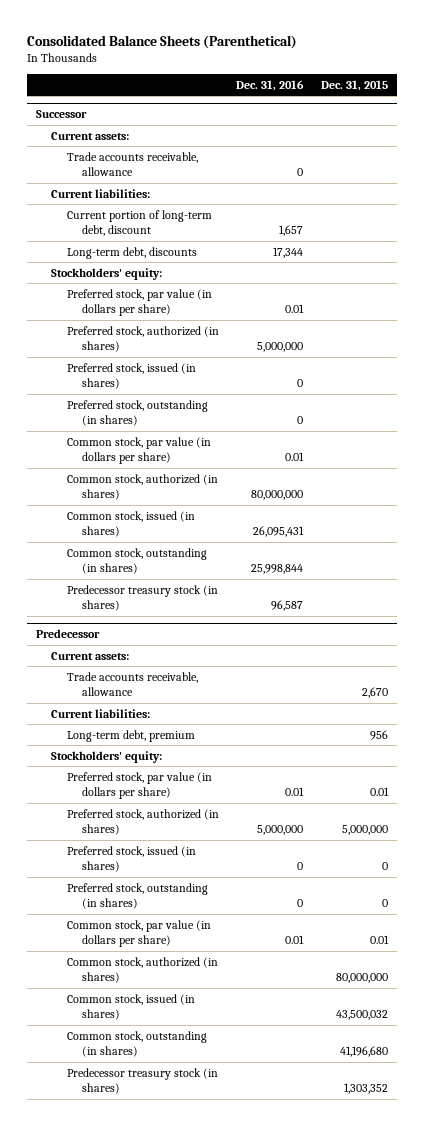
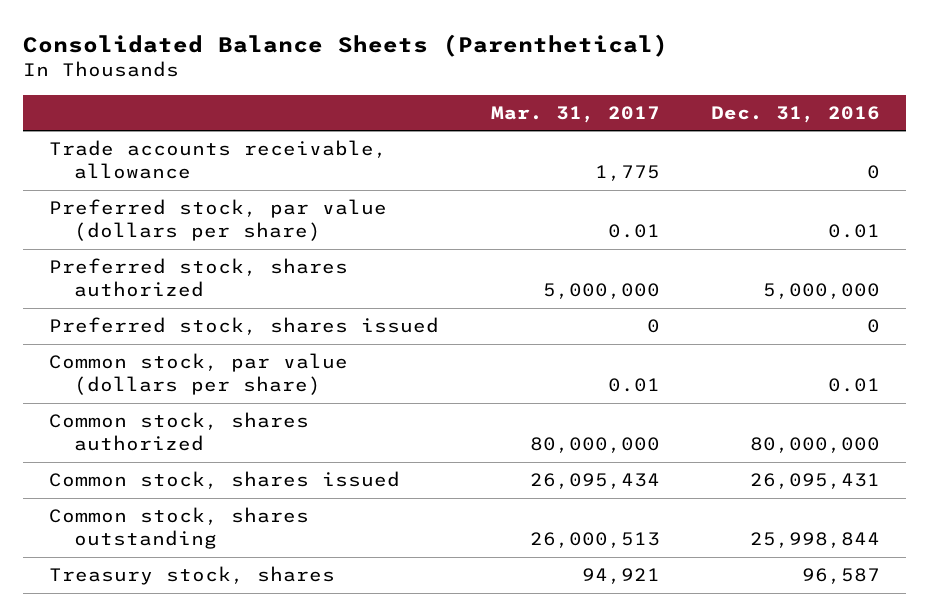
[321,79,389,91] Dec. 31, 2015 -> none
none -> [490,105,660,123] Mar. 31, 2017
[36,110,88,119] Successor -> none
[51,131,130,140] Current assets: -> none
[51,188,151,198] Current liabilities: -> none
[66,209,212,237] Current portion of long-term debt, discount -> none
[66,246,197,259] Long-term debt, discounts -> none
[51,267,163,280] Stockholders' equity: -> none
[66,399,208,427] Preferred stock, outstanding (in shares) -> none
[36,629,101,639] Predecessor -> none
[51,651,130,660] Current assets: -> none
[66,671,198,697] Trade accounts receivable, allowance -> none
[51,708,151,718] Current liabilities: -> none
[66,729,195,742] Long-term debt, premium -> none
[51,750,163,763] Stockholders' equity: -> none
[66,771,212,800] Preferred stock, par value (in dollars per share) -> none
[66,808,219,836] Preferred stock, authorized (in shares) -> none
[66,845,196,873] Preferred stock, issued (in shares) -> none
[66,882,208,910] Preferred stock, outstanding (in shares) -> none
[66,919,211,948] Common stock, par value (in dollars per share) -> none
[66,956,218,984] Common stock, authorized (in shares) -> none
[66,993,195,1021] Common stock, issued (in shares) -> none
[66,1030,207,1058] Common stock, outstanding (in shares) -> none
[66,1067,218,1095] Predecessor treasury stock (in shares) -> none
[66,288,212,317] Preferred stock, par value (in dollars per share) -> [49,199,388,242] Preferred stock, par value (dollars per share)
[66,325,219,353] Preferred stock, authorized (in shares) -> [49,258,349,298] Preferred stock, shares authorized
[66,362,196,390] Preferred stock, issued (in shares) -> [49,317,440,336] Preferred stock, shares issued
[66,436,211,465] Common stock, par value (in dollars per share) -> [49,353,349,396] Common stock, par value (dollars per share)
[66,473,218,501] Common stock, authorized (in shares) -> [49,412,310,452] Common stock, shares authorized
[66,510,195,538] Common stock, issued (in shares) -> [49,471,401,490] Common stock, shares issued
[66,547,207,575] Common stock, outstanding (in shares) -> [49,507,310,550] Common stock, shares outstanding
[66,584,218,612] Predecessor treasury stock (in shares) -> [49,566,336,586] Treasury stock, shares

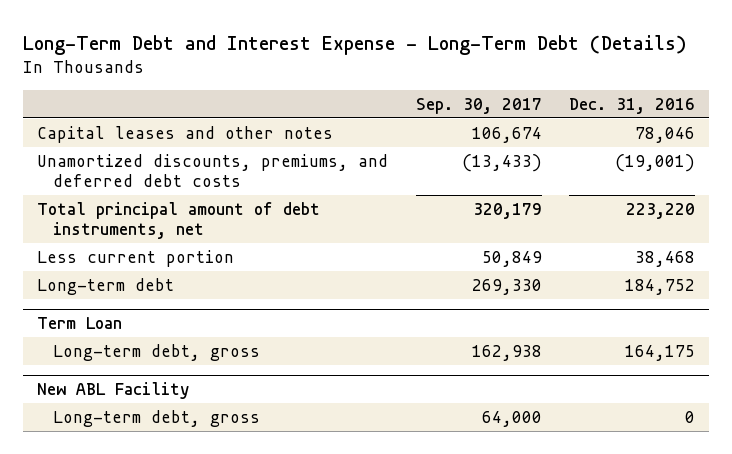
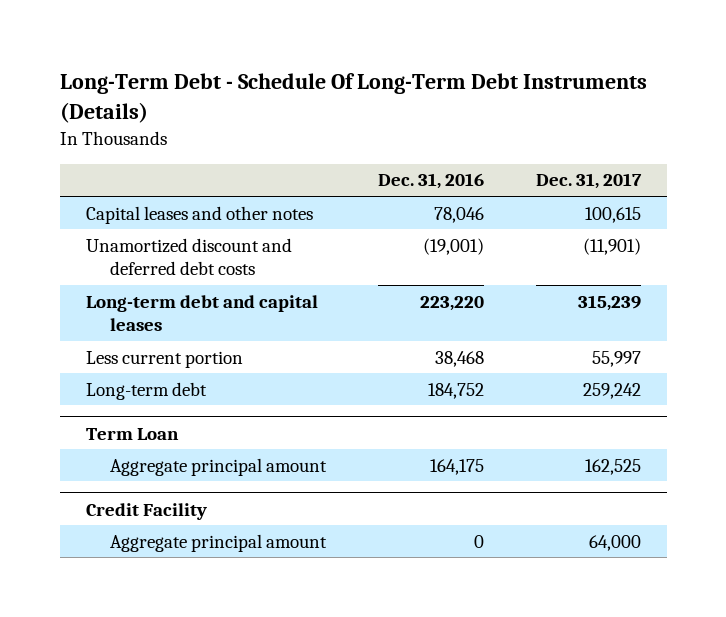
[23,34,688,55] Long-Term Debt and Interest Expense - Long-Term Debt (Details) -> [59,73,647,123] Long-Term Debt - Schedule Of Long-Term Debt Instruments (Details)
[415,97,542,114] Sep. 30, 2017 -> none
none -> [535,173,642,190] Dec. 31, 2017
[37,153,389,188] Unamortized discounts, premiums, and deferred debt costs -> [85,237,292,276] Unamortized discount and deferred debt costs
[37,201,321,240] Total principal amount of debt instruments, net -> [85,294,318,332] Long-term debt and capital leases
[52,343,260,361] Long-term debt, gross -> [109,457,327,476] Aggregate principal amount
[37,382,191,400] New ABL Facility -> [85,502,207,520] Credit Facility
[52,409,260,427] Long-term debt, gross -> [109,533,327,552] Aggregate principal amount

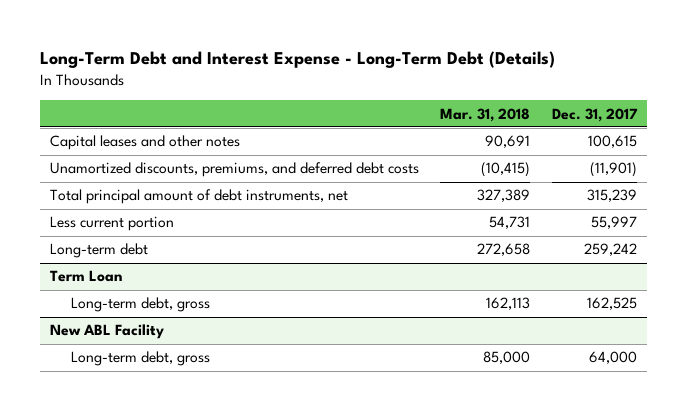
[59,73,647,123] Long-Term Debt - Schedule Of Long-Term Debt Instruments (Details) -> [39,50,555,68] Long-Term Debt and Interest Expense - Long-Term Debt (Details)
[377,173,484,190] Dec. 31, 2016 -> none
none -> [440,107,531,122] Mar. 31, 2018
[85,237,292,276] Unamortized discount and deferred debt costs -> [50,162,420,178] Unamortized discounts, premiums, and deferred debt costs
[85,294,318,332] Long-term debt and capital leases -> [50,189,349,205] Total principal amount of debt instruments, net
[109,457,327,476] Aggregate principal amount -> [71,297,211,313] Long-term debt, gross
[85,502,207,520] Credit Facility -> [50,324,165,340] New ABL Facility
[109,533,327,552] Aggregate principal amount -> [71,351,211,367] Long-term debt, gross

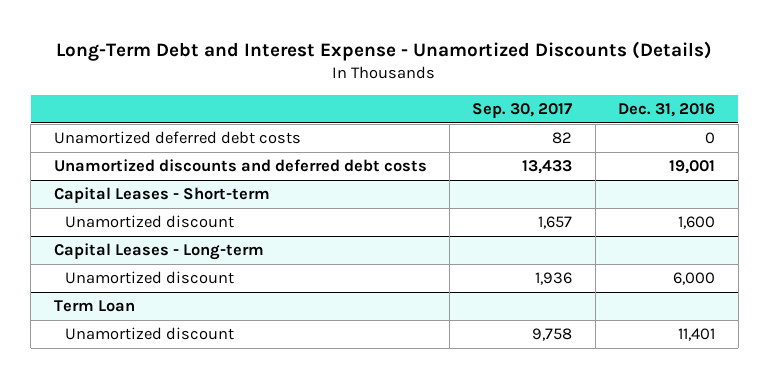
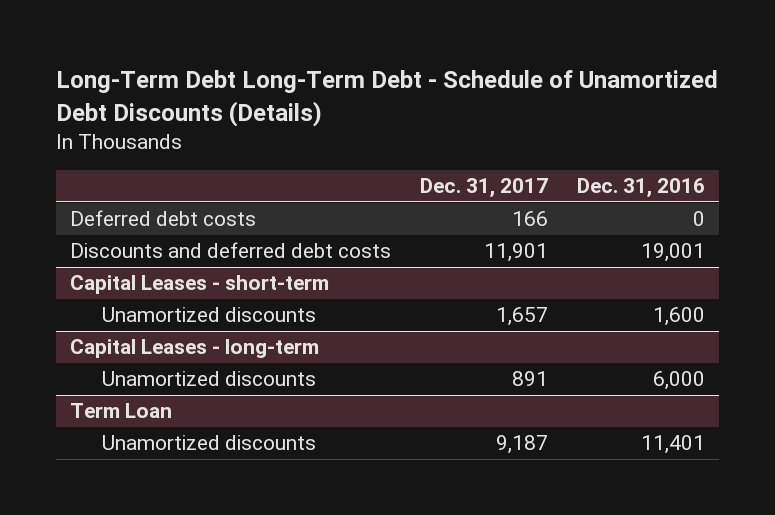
[56,41,713,62] Long-Term Debt and Interest Expense - Unamortized Discounts (Details) -> [55,70,718,127] Long-Term Debt Long-Term Debt - Schedule of Unamortized Debt Discounts (Details)
[472,102,573,118] Sep. 30, 2017 -> none
none -> [419,178,548,199] Dec. 31, 2017
[53,131,301,145] Unamortized deferred debt costs -> [70,210,257,227] Deferred debt costs
[53,159,427,173] Unamortized discounts and deferred debt costs -> [70,242,392,259] Discounts and deferred debt costs
[53,187,270,204] Capital Leases - Short-term -> [70,275,330,295] Capital Leases - short-term
[65,215,235,229] Unamortized discount -> [101,307,316,323] Unamortized discounts
[53,243,264,261] Capital Leases - Long-term -> [70,339,320,359] Capital Leases - long-term
[65,271,235,285] Unamortized discount -> [101,371,316,387] Unamortized discounts
[65,327,235,341] Unamortized discount -> [101,435,316,451] Unamortized discounts

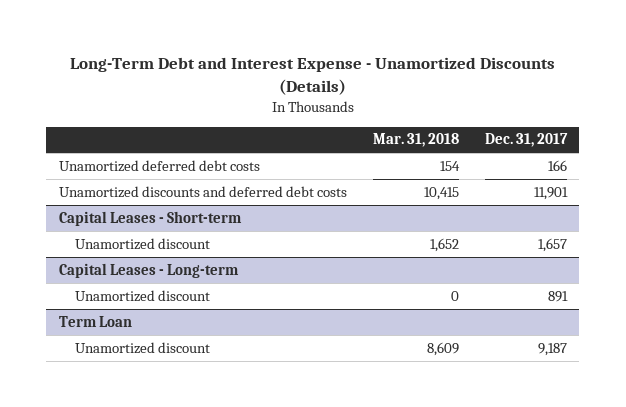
[55,70,718,127] Long-Term Debt Long-Term Debt - Schedule of Unamortized Debt Discounts (Details) -> [69,57,555,96] Long-Term Debt and Interest Expense - Unamortized Discounts (Details)
[576,178,705,199] Dec. 31, 2016 -> none
none -> [372,133,459,148] Mar. 31, 2018
[70,210,257,227] Deferred debt costs -> [59,159,261,172] Unamortized deferred debt costs
[70,242,392,259] Discounts and deferred debt costs -> [59,185,348,198] Unamortized discounts and deferred debt costs
[70,275,330,295] Capital Leases - short-term -> [59,210,243,226] Capital Leases - Short-term
[101,307,316,323] Unamortized discounts -> [74,237,210,250] Unamortized discount
[70,339,320,359] Capital Leases - long-term -> [59,262,240,278] Capital Leases - Long-term
[101,371,316,387] Unamortized discounts -> [74,289,210,302] Unamortized discount
[101,435,316,451] Unamortized discounts -> [74,341,210,354] Unamortized discount

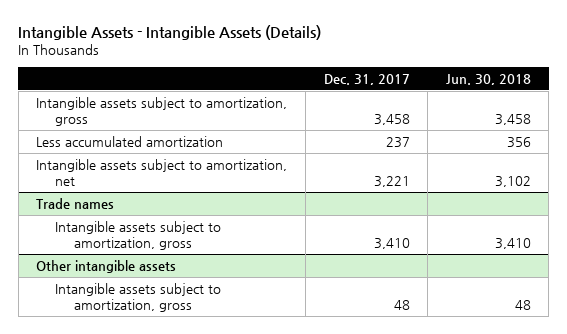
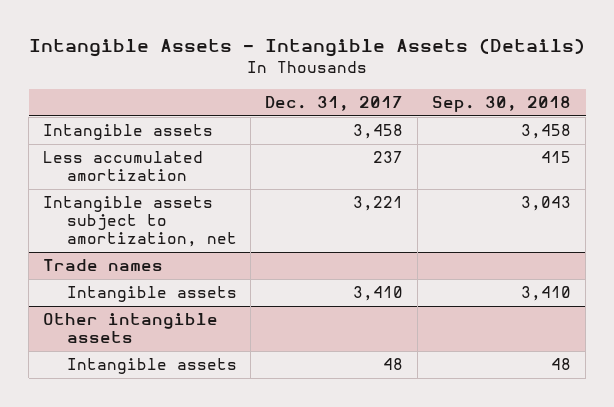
[445,73,531,85] Jun. 30, 2018 -> none
none -> [432,95,572,112] Sep. 30, 2018
[36,96,288,126] Intangible assets subject to amortization, gross -> [43,124,214,141] Intangible assets
[55,220,222,250] Intangible assets subject to amortization, gross -> [66,286,237,303] Intangible assets
[55,282,222,312] Intangible assets subject to amortization, gross -> [66,358,237,375] Intangible assets

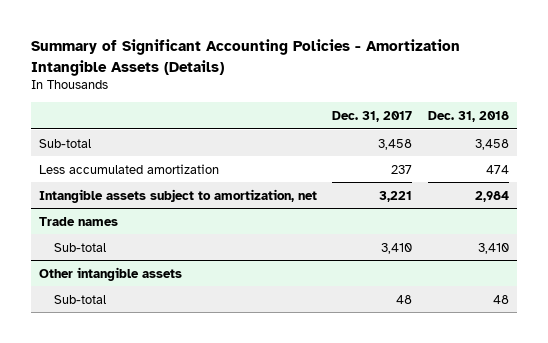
[29,38,586,58] Intangible Assets - Intangible Assets (Details) -> [31,39,461,76] Summary of Significant Accounting Policies - Amortization Intangible Assets (Details)
[432,95,572,112] Sep. 30, 2018 -> none
none -> [428,111,510,123] Dec. 31, 2018
[43,124,214,141] Intangible assets -> [38,138,91,148] Sub-total
[66,286,237,303] Intangible assets -> [54,242,107,252] Sub-total
[66,358,237,375] Intangible assets -> [54,294,107,304] Sub-total

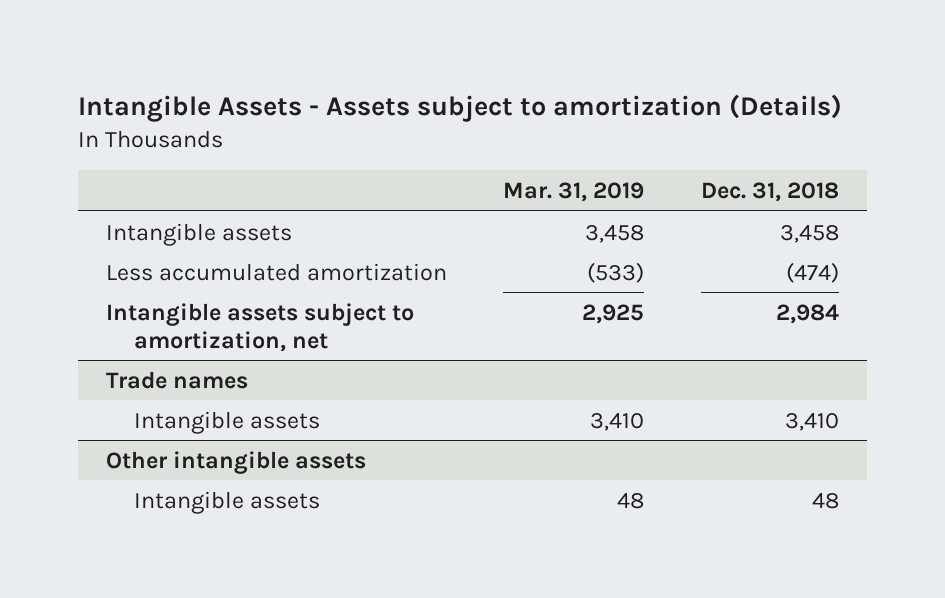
[31,39,461,76] Summary of Significant Accounting Policies - Amortization Intangible Assets (Details) -> [77,93,842,122] Intangible Assets - Assets subject to amortization (Details)
[332,111,413,123] Dec. 31, 2017 -> none
none -> [503,181,645,202] Mar. 31, 2019
[38,138,91,148] Sub-total -> [106,222,293,246] Intangible assets
[486,164,510,174] 474 -> [785,261,839,283] (474)
[54,242,107,252] Sub-total -> [133,410,320,434] Intangible assets
[54,294,107,304] Sub-total -> [133,490,320,514] Intangible assets

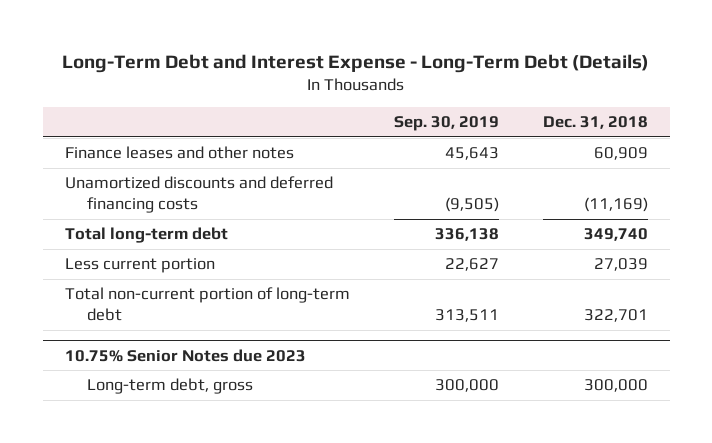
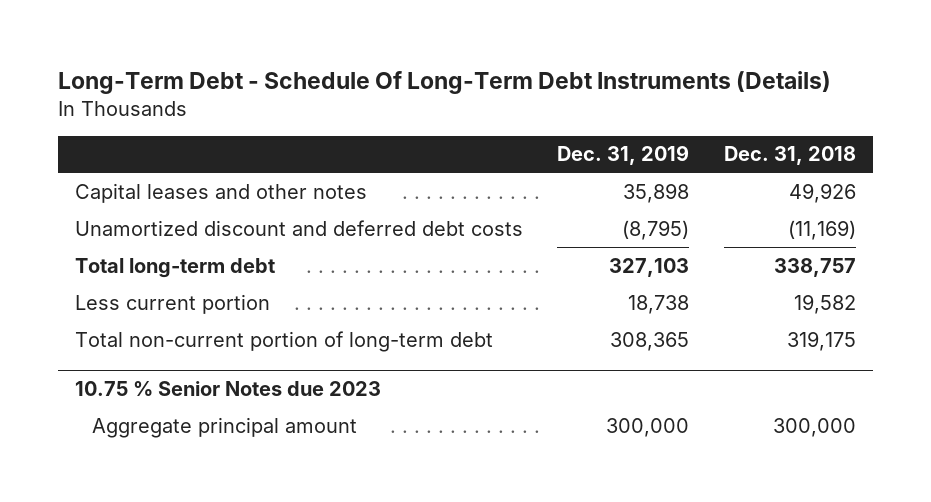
[62,54,650,74] Long-Term Debt and Interest Expense - Long-Term Debt (Details) -> [58,71,832,95] Long-Term Debt - Schedule Of Long-Term Debt Instruments (Details)
[393,116,499,132] Sep. 30, 2019 -> none
none -> [557,145,690,166] Dec. 31, 2019
[64,146,294,160] Finance leases and other notes -> [75,182,368,203] Capital leases and other notes
[593,147,648,161] 60,909 -> [788,182,856,203] 49,926
[64,176,333,214] Unamortized discounts and deferred financing costs -> [75,219,524,236] Unamortized discount and deferred debt costs
[583,228,648,242] 349,740 -> [773,257,856,277] 338,757
[593,258,648,272] 27,039 -> [793,293,856,314] 19,582
[583,309,648,323] 322,701 -> [786,330,856,351] 319,175
[64,348,306,362] 10.75% Senior Notes due 2023 -> [75,381,382,397] 10.75 % Senior Notes due 2023
[87,378,254,395] Long-term debt, gross -> [91,416,357,438] Aggregate principal amount

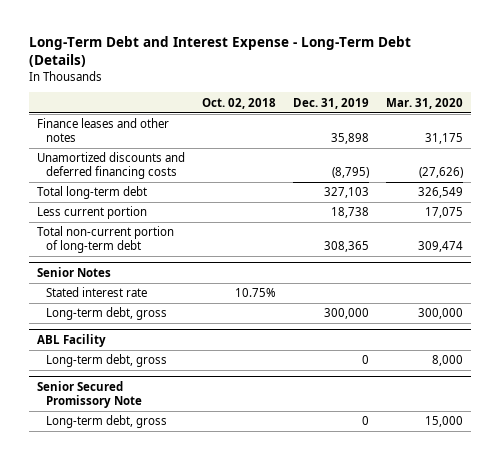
[58,71,832,95] Long-Term Debt - Schedule Of Long-Term Debt Instruments (Details) -> [28,36,411,68] Long-Term Debt and Interest Expense - Long-Term Debt (Details)
[723,146,856,166] Dec. 31, 2018 -> none
none -> [202,97,277,109] Oct. 02, 2018
none -> [385,97,463,109] Mar. 31, 2020
[75,182,368,203] Capital leases and other notes -> [37,118,170,142] Finance leases and other notes
[75,219,524,236] Unamortized discount and deferred debt costs -> [37,152,186,179] Unamortized discounts and deferred financing costs
[75,381,382,397] 10.75 % Senior Notes due 2023 -> [37,267,112,278] Senior Notes
none -> [46,287,148,298] Stated interest rate
[91,416,357,438] Aggregate principal amount -> [46,307,168,321] Long-term debt, gross
none -> [37,334,107,348] ABL Facility
none -> [46,354,168,368] Long-term debt, gross
none -> [37,381,143,408] Senior Secured Promissory Note
none -> [46,415,168,429] Long-term debt, gross

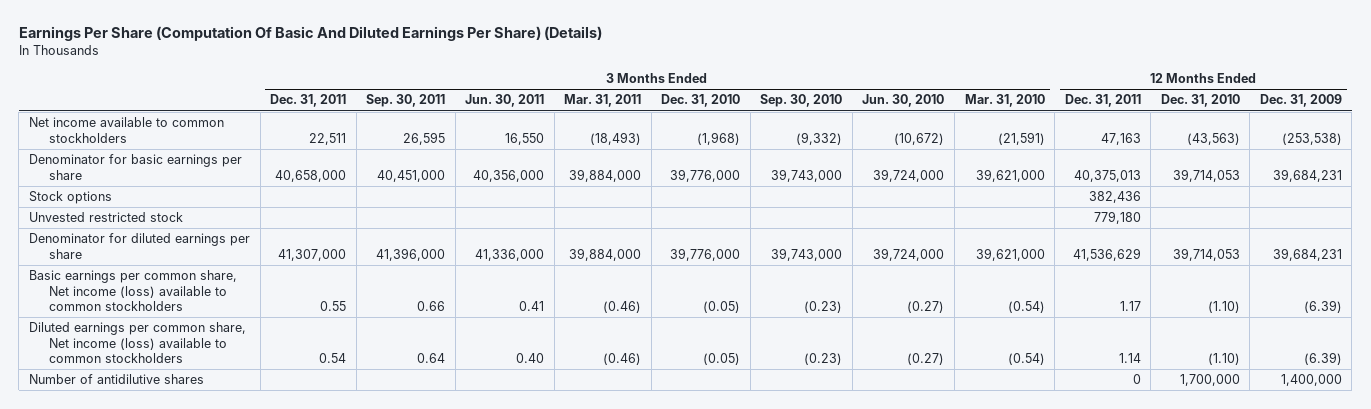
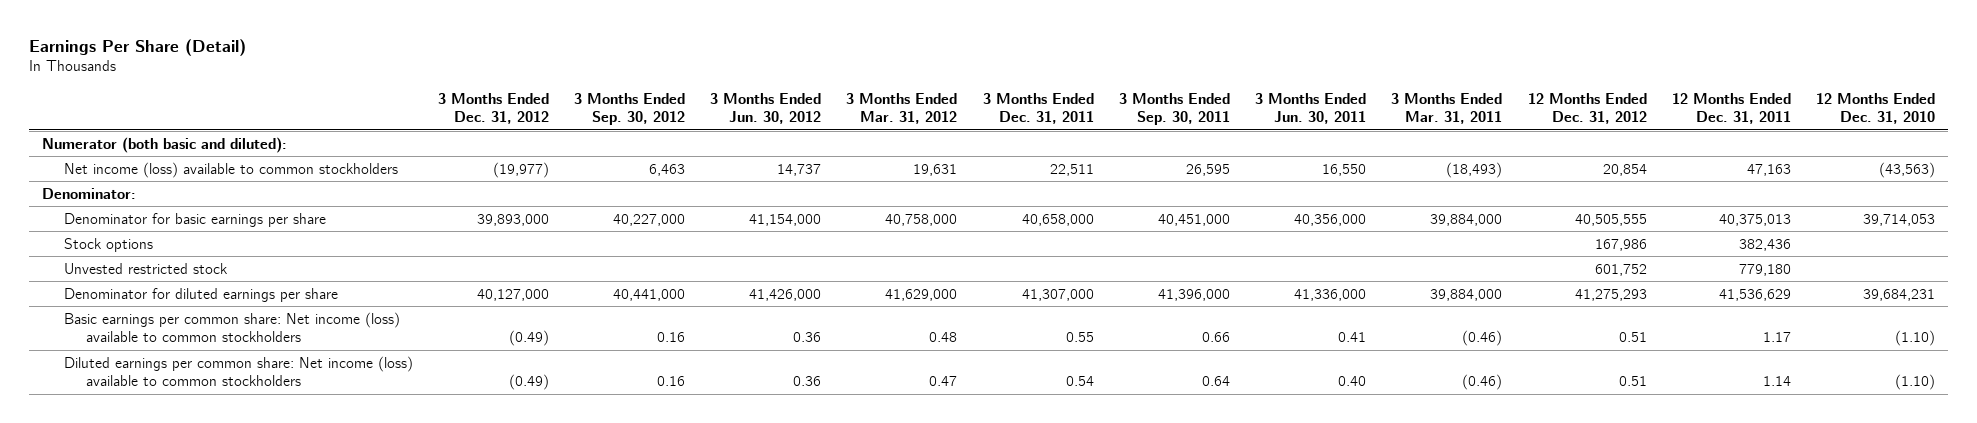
[18,26,602,42] Earnings Per Share (Computation Of Basic And Diluted Earnings Per Share) (Details) -> [28,38,246,56] Earnings Per Share (Detail)
[661,94,741,108] Dec. 31, 2010 -> none
[760,94,843,108] Sep. 30, 2010 -> none
[862,94,945,108] Jun. 30, 2010 -> none
[964,94,1045,108] Mar. 31, 2010 -> none
[1259,94,1342,108] Dec. 31, 2009 -> none
none -> [437,92,549,125] 3 Months Ended Dec. 31, 2012
none -> [574,92,686,126] 3 Months Ended Sep. 30, 2012
none -> [710,92,822,125] 3 Months Ended Jun. 30, 2012
none -> [846,92,958,125] 3 Months Ended Mar. 31, 2012
none -> [1527,92,1647,125] 12 Months Ended Dec. 31, 2012
none -> [41,136,287,153] Numerator (both basic and diluted):
[28,117,224,143] Net income available to common stockholders -> [63,161,398,178] Net income (loss) available to common stockholders
none -> [41,187,136,199] Denominator:
[28,374,204,385] Number of antidilutive shares -> none
[1172,247,1240,261] 39,714,053 -> [1862,288,1935,301] 39,684,231
[28,270,237,311] Basic earnings per common share, Net income (loss) available to common stockholders -> [63,311,400,343] Basic earnings per common share: Net income (loss) available to common stockholders
[28,322,246,363] Diluted earnings per common share, Net income (loss) available to common stockholders -> [63,355,413,387] Diluted earnings per common share: Net income (loss) available to common stockholders

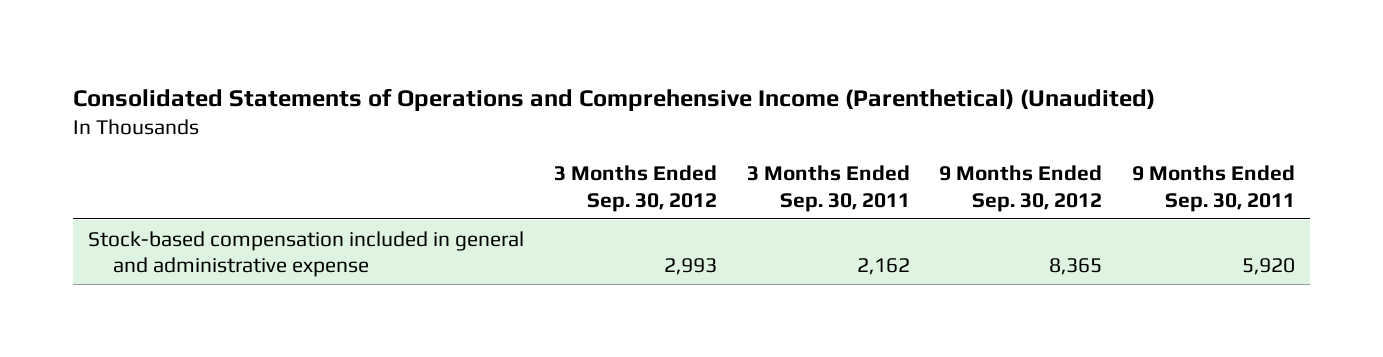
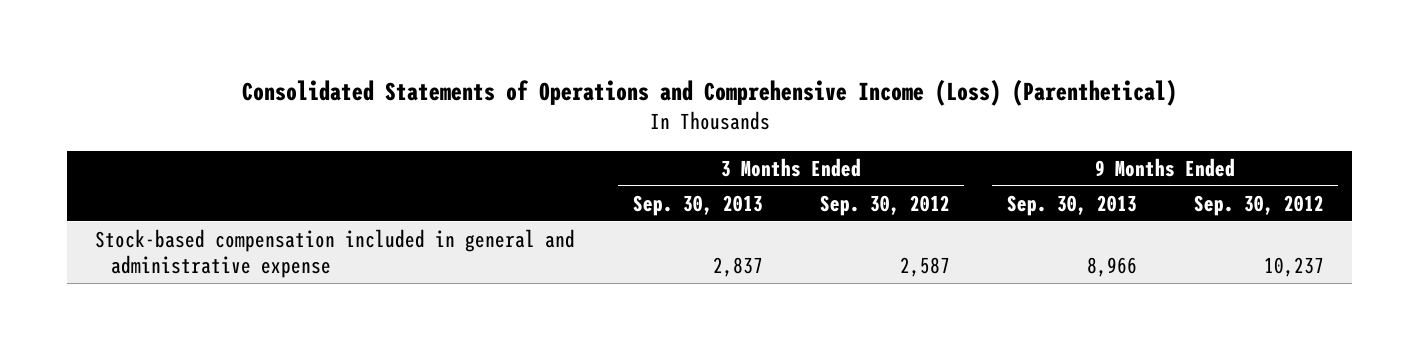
[72,87,1155,111] Consolidated Statements of Operations and Comprehensive Income (Parenthetical) (Unaudited) -> [241,79,1177,107] Consolidated Statements of Operations and Comprehensive Income (Loss) (Parenthetical)
[746,165,910,212] 3 Months Ended Sep. 30, 2011 -> none
[1132,165,1296,212] 9 Months Ended Sep. 30, 2011 -> none
none -> [632,194,763,216] Sep. 30, 2013
none -> [1006,194,1137,216] Sep. 30, 2013
[663,257,717,275] 2,993 -> [899,256,950,277] 2,587
[1049,257,1103,275] 8,365 -> [1263,256,1324,277] 10,237

